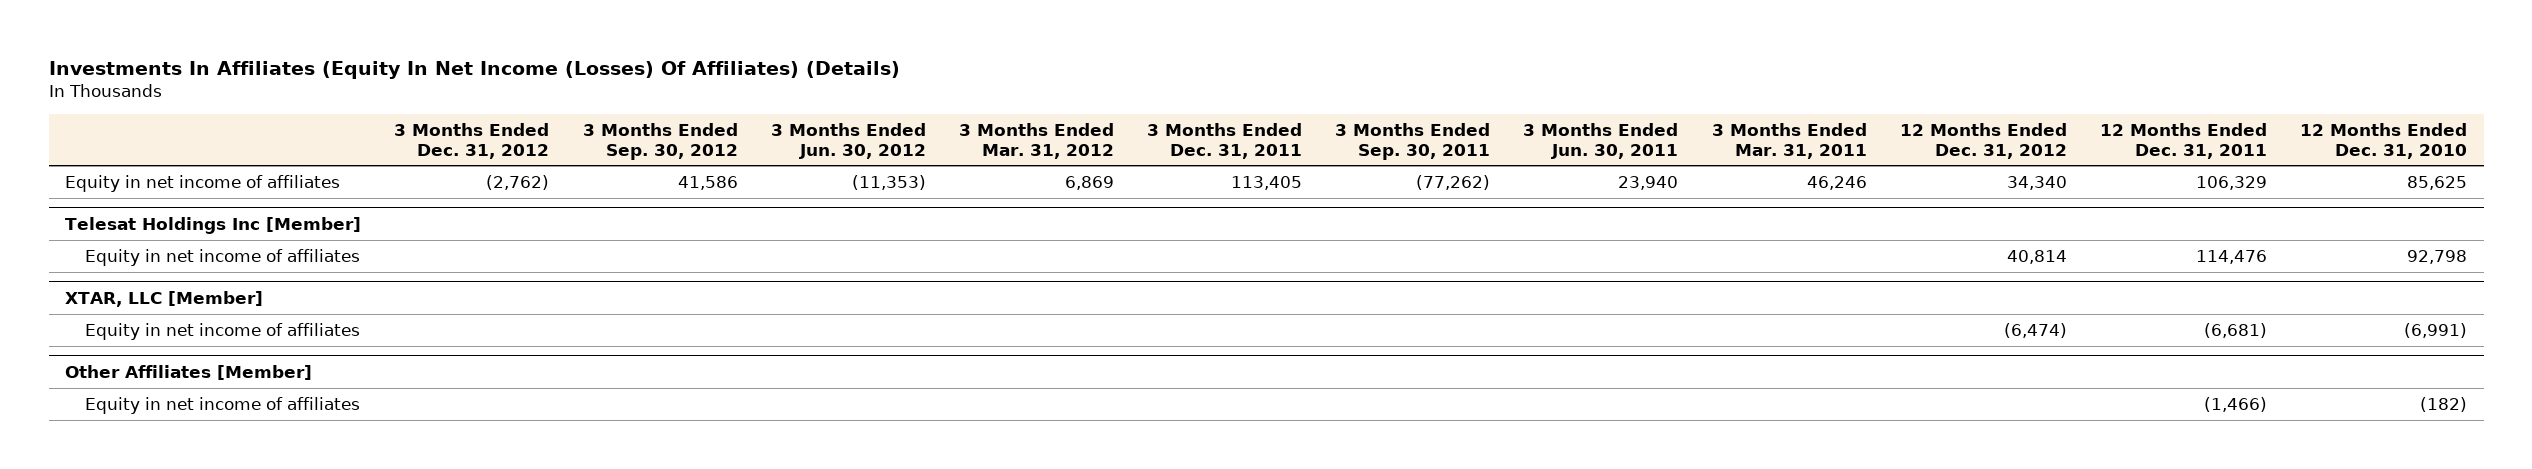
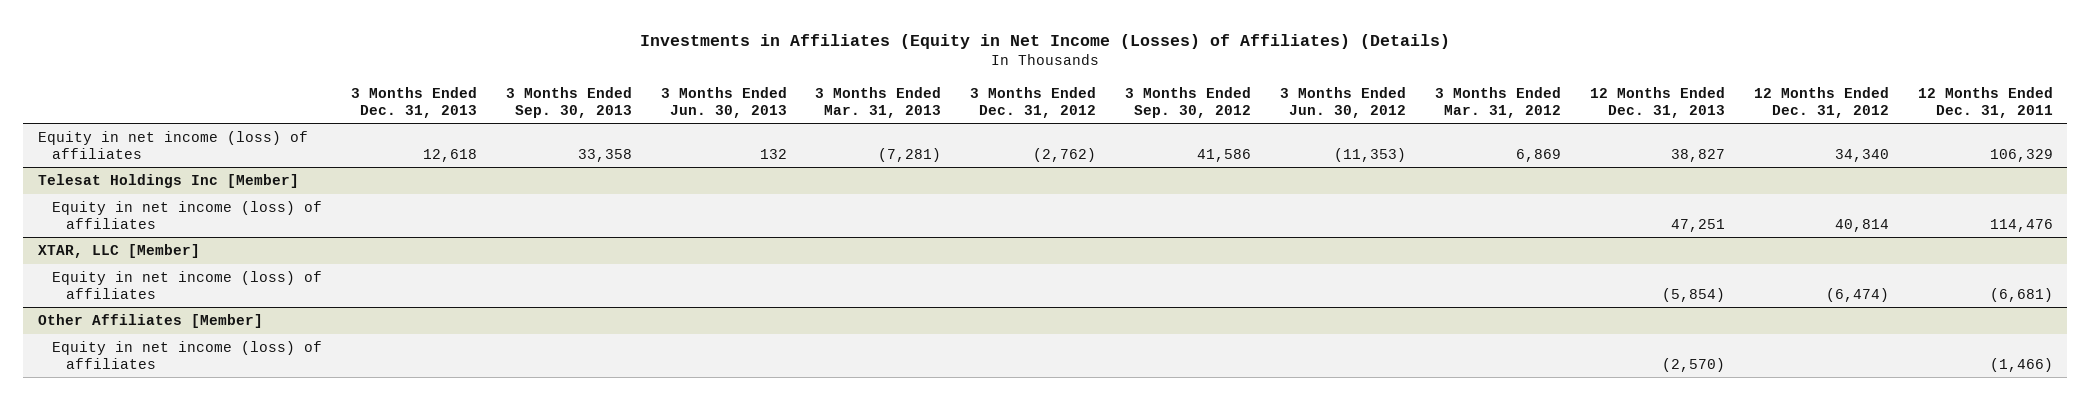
[48,60,900,79] Investments In Affiliates (Equity In Net Income (Losses) Of Affiliates) (Details) -> [640,33,1451,49] Investments in Affiliates (Equity in Net Income (Losses) of Affiliates) (Details)
[1147,122,1303,159] 3 Months Ended Dec. 31, 2011 -> none
[1335,122,1491,160] 3 Months Ended Sep. 30, 2011 -> none
[1523,122,1679,159] 3 Months Ended Jun. 30, 2011 -> none
[1711,122,1867,159] 3 Months Ended Mar. 31, 2011 -> none
[2300,122,2468,159] 12 Months Ended Dec. 31, 2010 -> none
none -> [350,86,477,118] 3 Months Ended Dec. 31, 2013
none -> [505,86,632,118] 3 Months Ended Sep. 30, 2013
none -> [660,86,787,118] 3 Months Ended Jun. 30, 2013
none -> [815,86,942,118] 3 Months Ended Mar. 31, 2013
none -> [1590,86,1726,118] 12 Months Ended Dec. 31, 2013
[65,175,341,193] Equity in net income of affiliates -> [37,131,308,159] Equity in net income (loss) of affiliates
[85,249,361,267] Equity in net income of affiliates -> [51,201,322,229] Equity in net income (loss) of affiliates
[85,323,361,341] Equity in net income of affiliates -> [51,271,322,299] Equity in net income (loss) of affiliates
[85,397,361,415] Equity in net income of affiliates -> [51,341,322,369] Equity in net income (loss) of affiliates

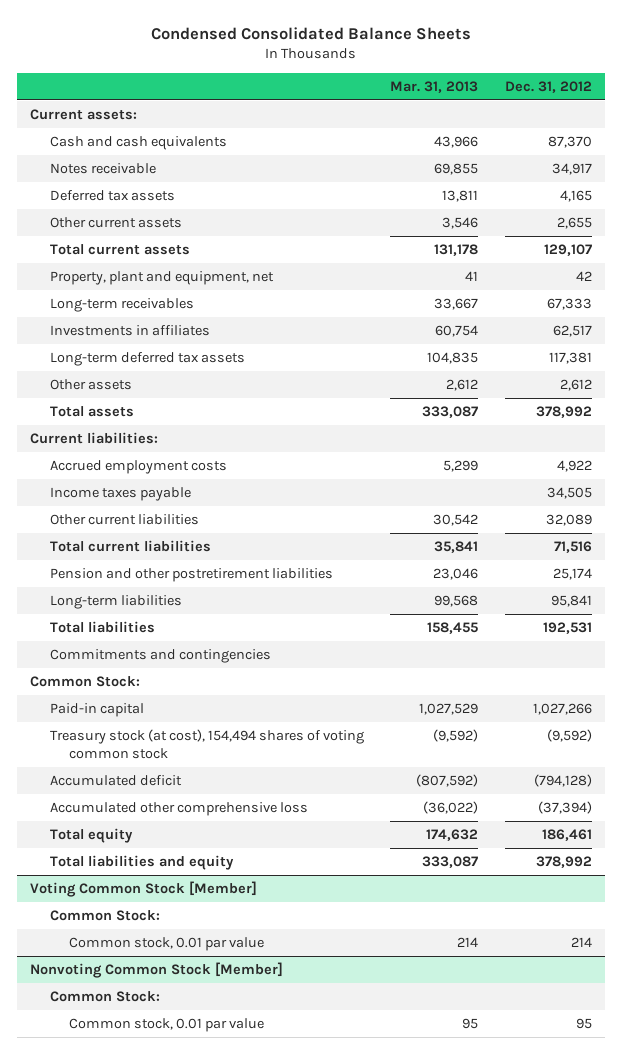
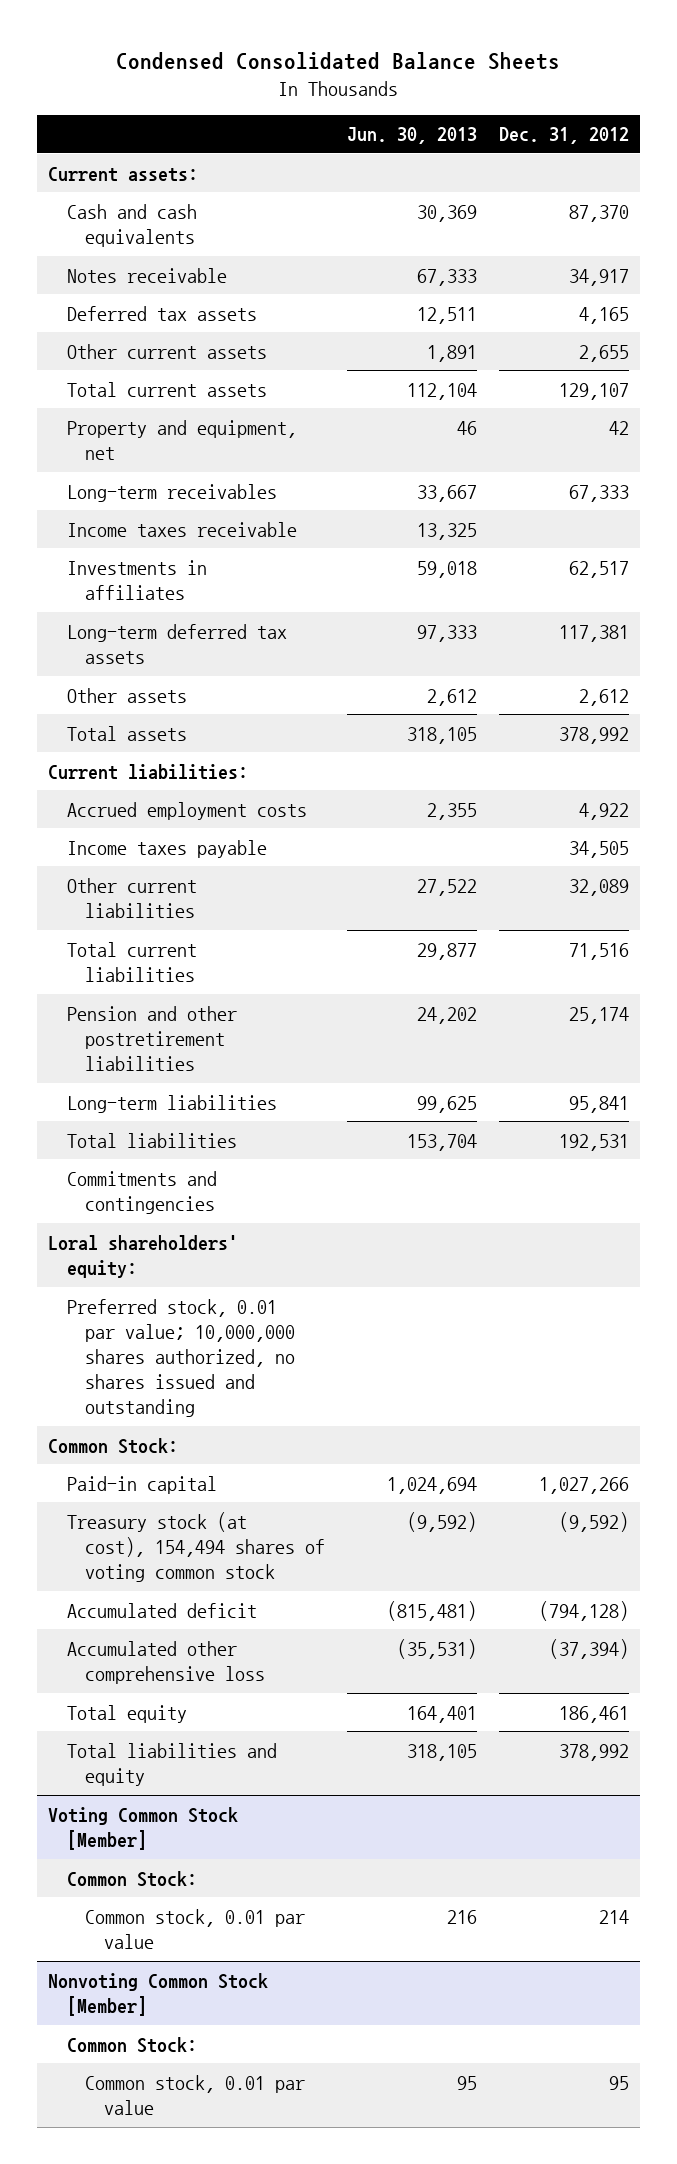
[390,80,479,93] Mar. 31, 2013 -> none
none -> [347,127,478,145] Jun. 30, 2013
[49,271,274,286] Property, plant and equipment, net -> [66,419,297,460] Property and equipment, net
none -> [66,521,297,537] Income taxes receivable
none -> [47,1234,238,1278] Loral shareholders' equity:
none -> [66,1298,296,1417] Preferred stock, 0.01 par value; 10,000,000 shares authorized, no shares issued and outstanding

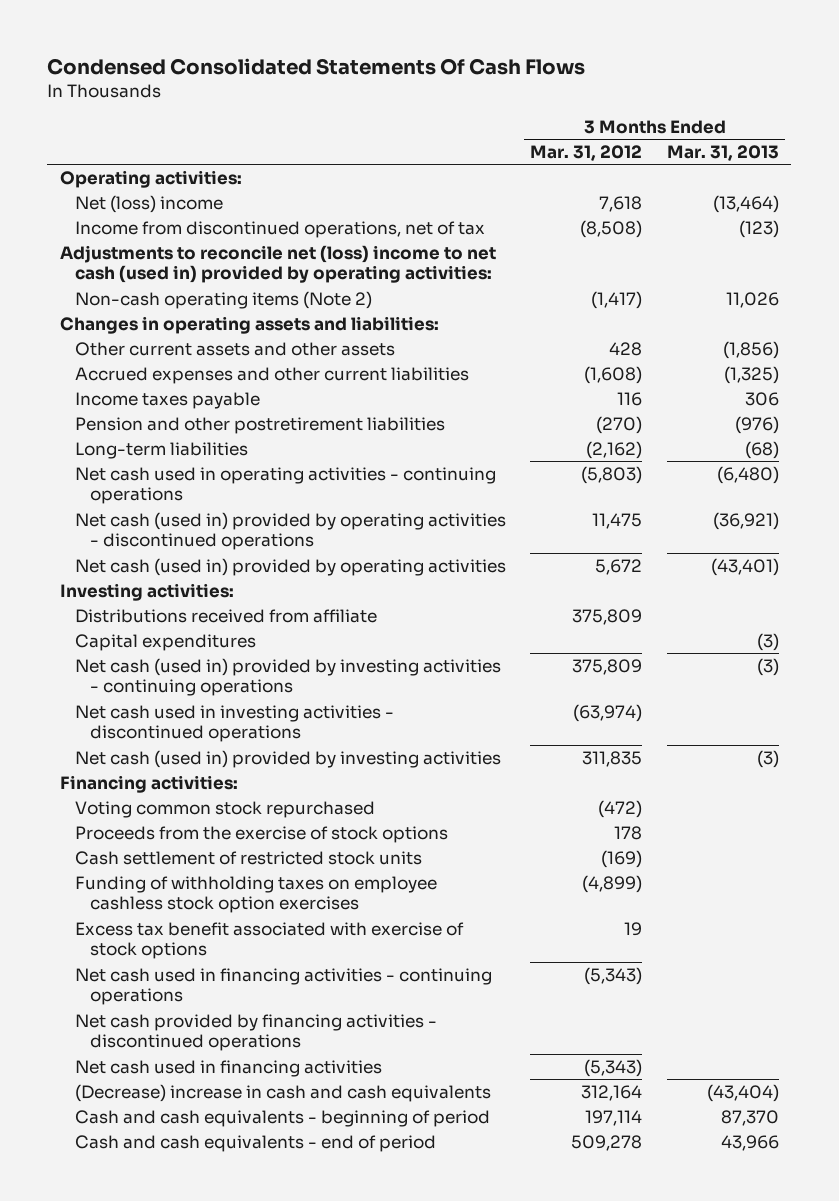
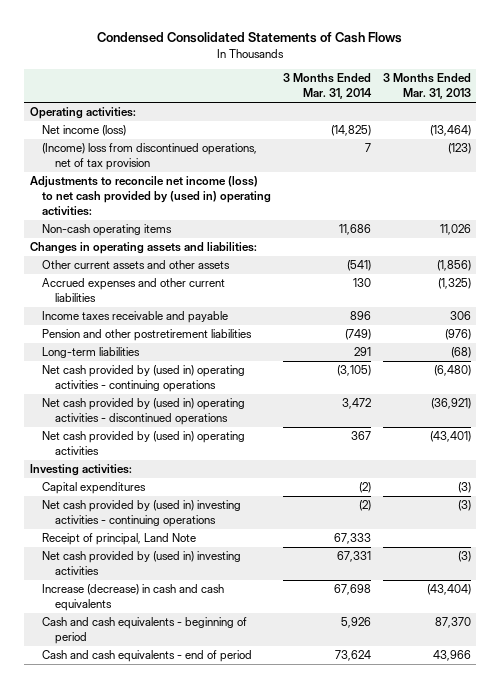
[47,57,586,75] Condensed Consolidated Statements Of Cash Flows -> [97,32,403,44] Condensed Consolidated Statements of Cash Flows
[530,145,643,162] Mar. 31, 2012 -> none
none -> [282,73,372,100] 3 Months Ended Mar. 31, 2014
[74,194,223,213] Net (loss) income -> [42,125,127,137] Net income (loss)
[74,220,485,238] Income from discontinued operations, net of tax -> [42,143,258,171] (Income) loss from discontinued operations, net of tax provision
[59,244,496,284] Adjustments to reconcile net (loss) income to net cash (used in) provided by operating activities: -> [30,176,272,217] Adjustments to reconcile net income (loss) to net cash provided by (used in) operating activities:
[74,290,372,309] Non-cash operating items (Note 2) -> [42,224,173,237] Non-cash operating items
[74,391,260,409] Income taxes payable -> [42,311,229,324] Income taxes receivable and payable
[74,466,496,505] Net cash used in operating activities - continuing operations -> [42,365,246,393] Net cash provided by (used in) operating activities - continuing operations
[74,511,506,551] Net cash (used in) provided by operating activities - discontinued operations -> [42,398,246,426] Net cash provided by (used in) operating activities - discontinued operations
[74,557,506,576] Net cash (used in) provided by operating activities -> [42,431,246,456] Net cash provided by (used in) operating activities
[74,608,377,623] Distributions received from affiliate -> none
[74,704,394,743] Net cash used in investing activities - discontinued operations -> none
[59,774,238,793] Financing activities: -> none
[74,800,375,818] Voting common stock repurchased -> none
[74,825,448,843] Proceeds from the exercise of stock options -> none
[74,850,422,865] Cash settlement of restricted stock units -> none
[74,875,437,914] Funding of withholding taxes on employee cashless stock option exercises -> none
[74,921,464,960] Excess tax benefit associated with exercise of stock options -> none
[74,967,492,1006] Net cash used in financing activities - continuing operations -> none
[74,1013,437,1052] Net cash provided by financing activities - discontinued operations -> none
[74,1059,382,1077] Net cash used in financing activities -> none
[74,657,501,697] Net cash (used in) provided by investing activities - continuing operations -> [42,500,242,528] Net cash provided by (used in) investing activities - continuing operations
none -> [42,533,197,546] Receipt of principal, Land Note
[74,749,501,768] Net cash (used in) provided by investing activities -> [42,551,242,576] Net cash provided by (used in) investing activities
[74,1083,491,1102] (Decrease) increase in cash and cash equivalents -> [42,584,225,612] Increase (decrease) in cash and cash equivalents

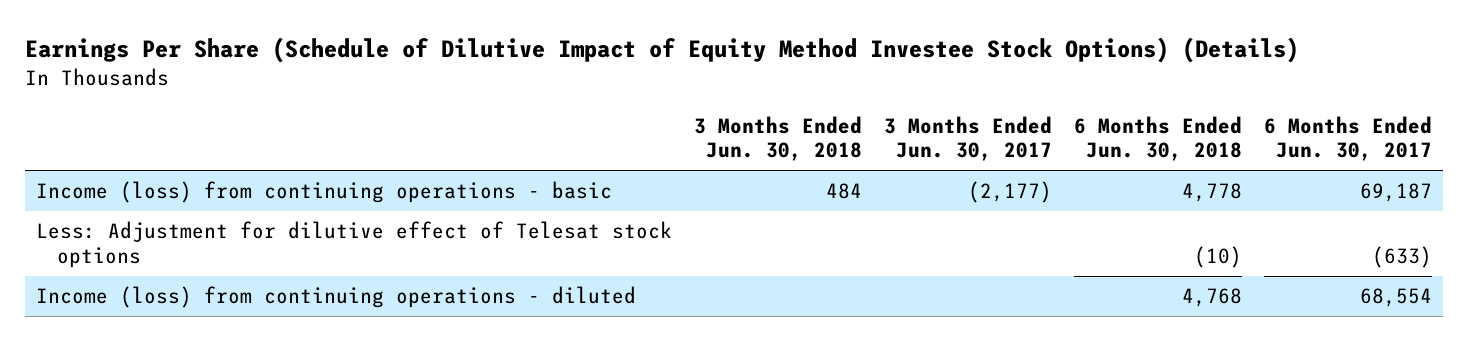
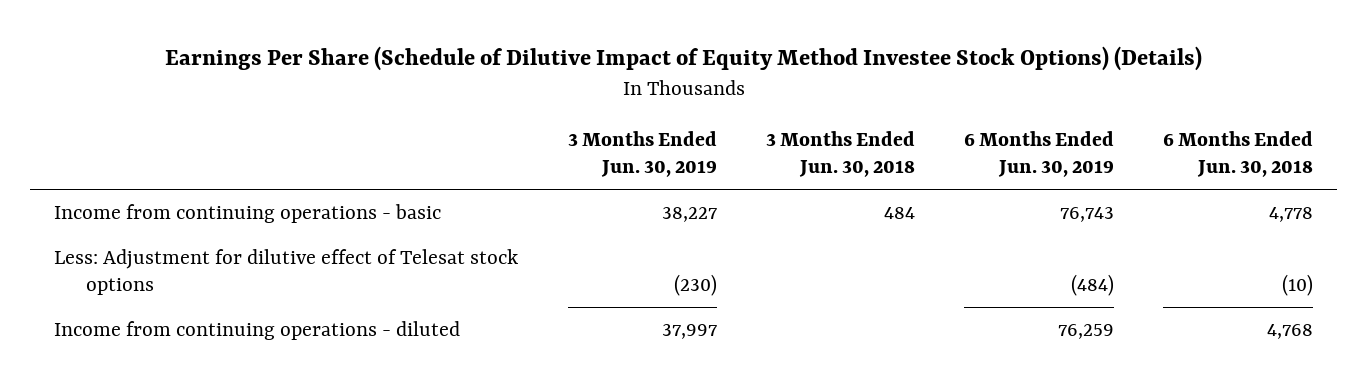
[884,115,1053,162] 3 Months Ended Jun. 30, 2017 -> none
[1263,115,1432,162] 6 Months Ended Jun. 30, 2017 -> none
none -> [567,131,717,178] 3 Months Ended Jun. 30, 2019
none -> [963,131,1114,178] 6 Months Ended Jun. 30, 2019
[36,181,613,204] Income (loss) from continuing operations - basic -> [54,203,442,223] Income from continuing operations - basic
[36,286,637,309] Income (loss) from continuing operations - diluted -> [54,320,461,340] Income from continuing operations - diluted

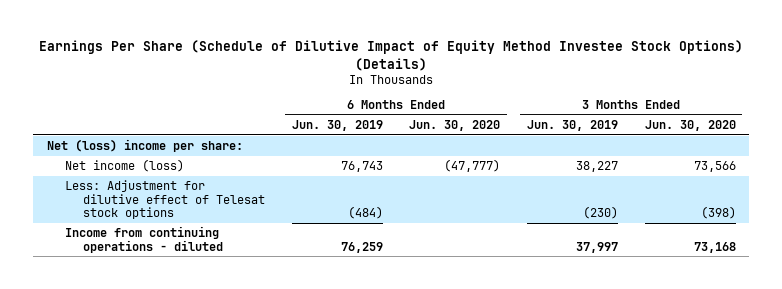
[765,131,915,178] 3 Months Ended Jun. 30, 2018 -> none
[1162,131,1313,178] 6 Months Ended Jun. 30, 2018 -> none
none -> [409,119,501,131] Jun. 30, 2020
none -> [644,119,736,131] Jun. 30, 2020
none -> [46,139,243,153] Net (loss) income per share:
[54,203,442,223] Income from continuing operations - basic -> [64,159,184,173] Net income (loss)

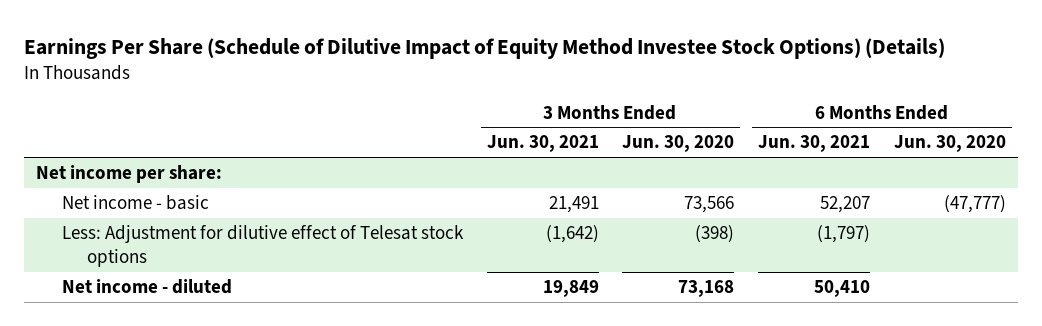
[291,119,383,131] Jun. 30, 2019 -> none
[526,119,618,131] Jun. 30, 2019 -> none
none -> [486,135,599,153] Jun. 30, 2021
none -> [758,135,871,153] Jun. 30, 2021
[46,139,243,153] Net (loss) income per share: -> [36,165,223,184] Net income per share:
[64,159,184,173] Net income (loss) -> [61,195,209,211] Net income - basic
[64,226,223,253] Income from continuing operations - diluted -> [61,279,232,295] Net income - diluted

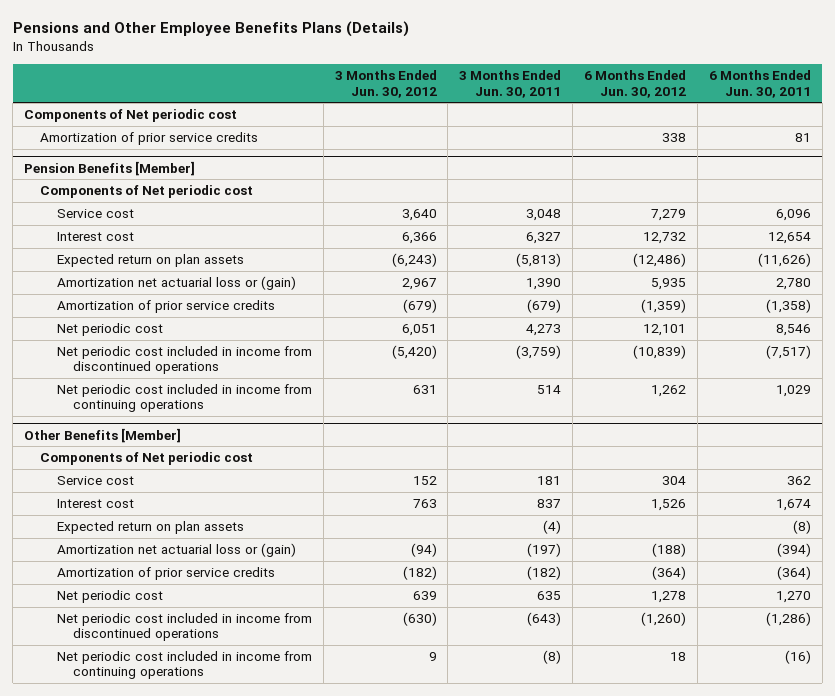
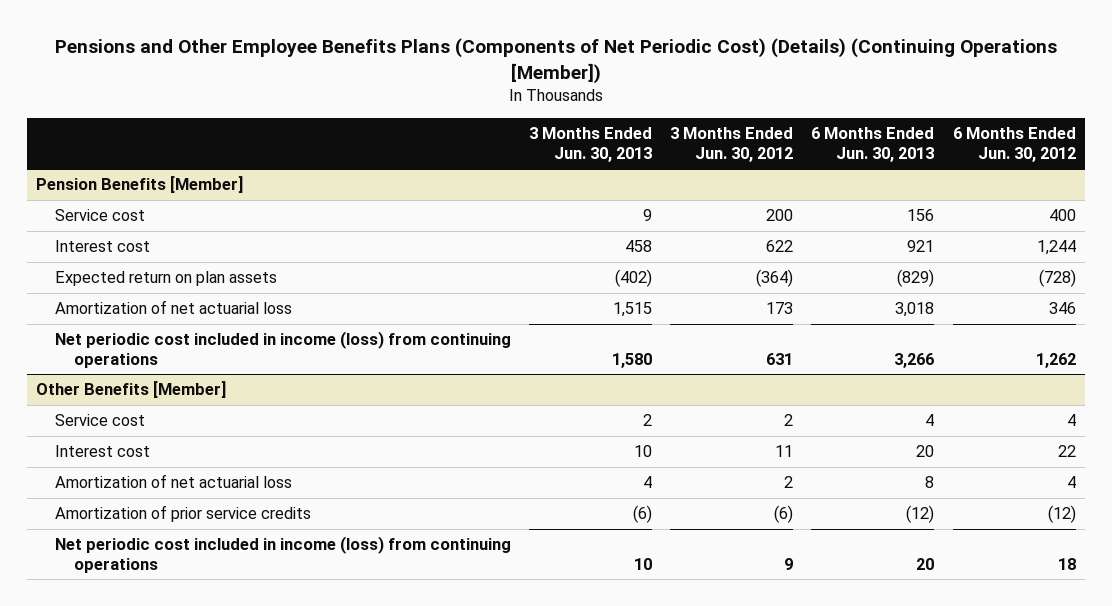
[12,21,409,38] Pensions and Other Employee Benefits Plans (Details) -> [55,38,1058,84] Pensions and Other Employee Benefits Plans (Components of Net Periodic Cost) (Details) (Continuing Operations [Member])
[459,70,562,98] 3 Months Ended Jun. 30, 2011 -> none
[708,70,811,98] 6 Months Ended Jun. 30, 2011 -> none
none -> [529,126,653,162] 3 Months Ended Jun. 30, 2013
none -> [811,126,935,162] 6 Months Ended Jun. 30, 2013
[23,109,237,123] Components of Net periodic cost -> none
[40,132,259,146] Amortization of prior service credits -> none
[40,185,254,199] Components of Net periodic cost -> none
[56,300,275,314] Amortization of prior service credits -> none
[56,346,312,375] Net periodic cost included in income from discontinued operations -> none
[56,384,312,413] Net periodic cost included in income from continuing operations -> none
[401,209,437,222] 3,640 -> [766,209,794,222] 200
[650,209,686,222] 7,279 -> [1048,209,1076,222] 400
[401,232,437,245] 6,366 -> [766,240,794,253] 622
[642,232,686,245] 12,732 -> [1036,240,1076,256] 1,244
[391,253,437,268] (6,243) -> [756,269,794,288] (364)
[632,253,686,268] (12,486) -> [1038,269,1076,288] (728)
[56,276,296,291] Amortization net actuarial loss or (gain) -> [55,300,293,315] Amortization of net actuarial loss
[401,278,437,291] 2,967 -> [766,302,794,315] 173
[650,278,686,291] 5,935 -> [1048,302,1076,315] 346
[56,323,163,337] Net periodic cost -> [55,331,512,368] Net periodic cost included in income (loss) from continuing operations
[401,324,437,337] 6,051 -> [766,352,794,365] 631
[642,324,686,337] 12,101 -> [1035,352,1076,368] 1,262
[40,452,254,466] Components of Net periodic cost -> none
[56,521,244,535] Expected return on plan assets -> none
[56,613,312,642] Net periodic cost included in income from discontinued operations -> none
[56,651,312,680] Net periodic cost included in income from continuing operations -> none
[412,476,437,486] 152 -> [784,414,794,427] 2
[661,476,686,486] 304 -> [1066,414,1076,427] 4
[412,499,437,509] 763 -> [775,445,794,458] 11
[650,499,686,512] 1,526 -> [1057,445,1076,458] 22
[56,543,296,558] Amortization net actuarial loss or (gain) -> [55,474,293,489] Amortization of net actuarial loss
[410,543,437,558] (94) -> [784,476,794,489] 2
[651,543,686,558] (188) -> [1066,476,1076,489] 4
[402,566,437,581] (182) -> [774,505,794,524] (6)
[651,566,686,581] (364) -> [1047,505,1076,524] (12)
[56,590,163,604] Net periodic cost -> [55,536,512,573] Net periodic cost included in income (loss) from continuing operations
[412,591,437,601] 639 -> [784,557,794,570] 9
[650,591,686,604] 1,278 -> [1057,557,1076,570] 18

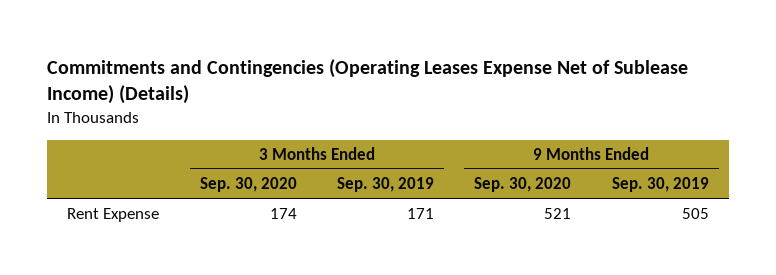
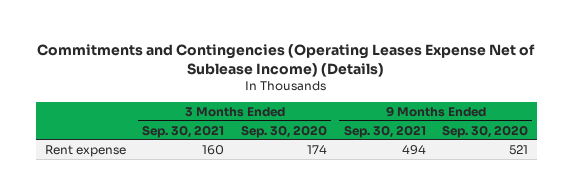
[337,176,435,192] Sep. 30, 2019 -> none
[611,176,709,192] Sep. 30, 2019 -> none
none -> [142,124,225,138] Sep. 30, 2021
none -> [343,124,426,138] Sep. 30, 2021
[67,208,160,223] Rent Expense -> [44,144,126,157] Rent expense

